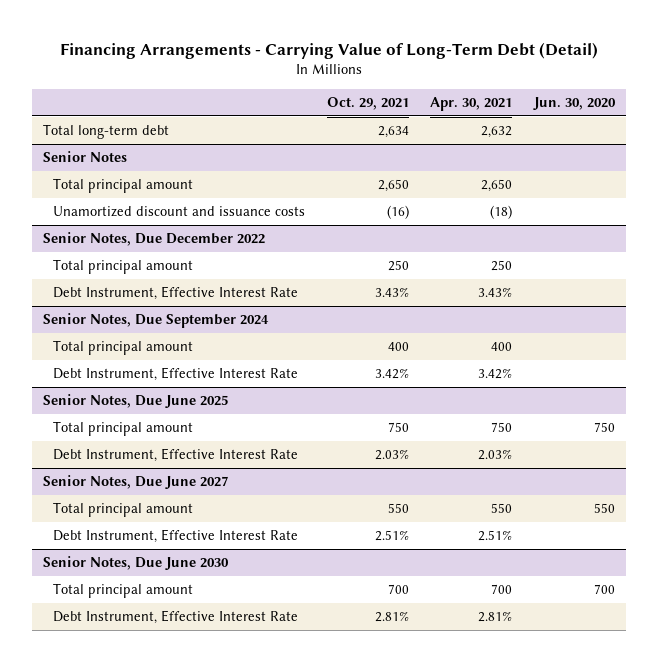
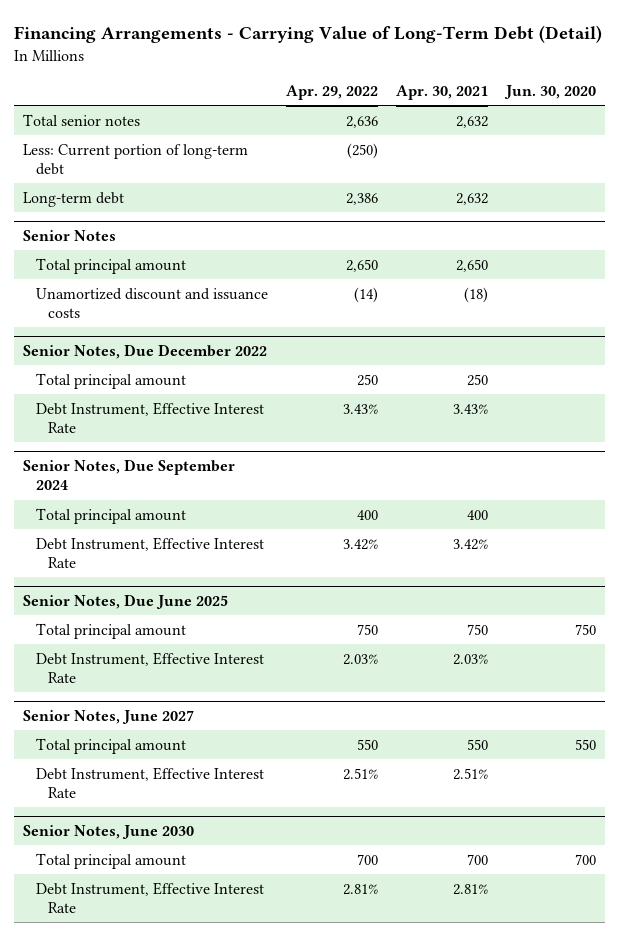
[326,97,409,111] Oct. 29, 2021 -> none
none -> [285,85,378,101] Apr. 29, 2022
none -> [23,113,141,126] Total senior notes
none -> [23,143,249,175] Less: Current portion of long-term debt
[42,124,169,140] Total long-term debt -> [23,191,125,207] Long-term debt
[42,475,228,490] Senior Notes, Due June 2027 -> [23,710,195,725] Senior Notes, June 2027
[42,556,229,571] Senior Notes, Due June 2030 -> [23,825,195,840] Senior Notes, June 2030

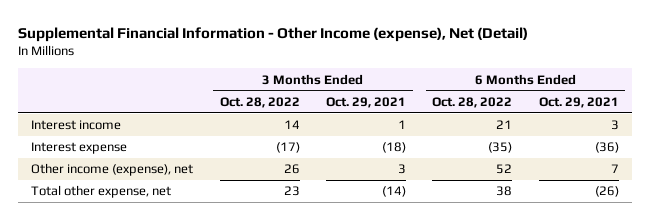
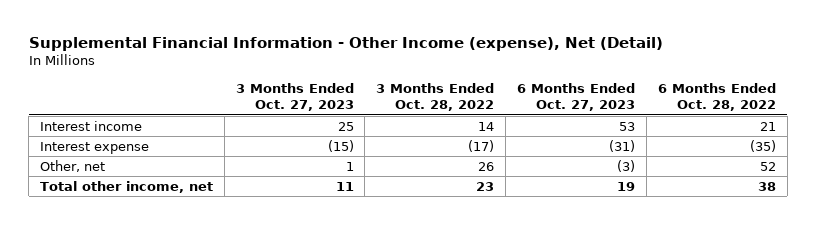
[326,96,407,108] Oct. 29, 2021 -> none
[538,96,619,108] Oct. 29, 2021 -> none
none -> [235,82,354,112] 3 Months Ended Oct. 27, 2023
none -> [517,82,636,112] 6 Months Ended Oct. 27, 2023
[31,163,194,177] Other income (expense), net -> [39,159,105,172] Other, net
[31,185,172,199] Total other expense, net -> [39,180,213,193] Total other income, net

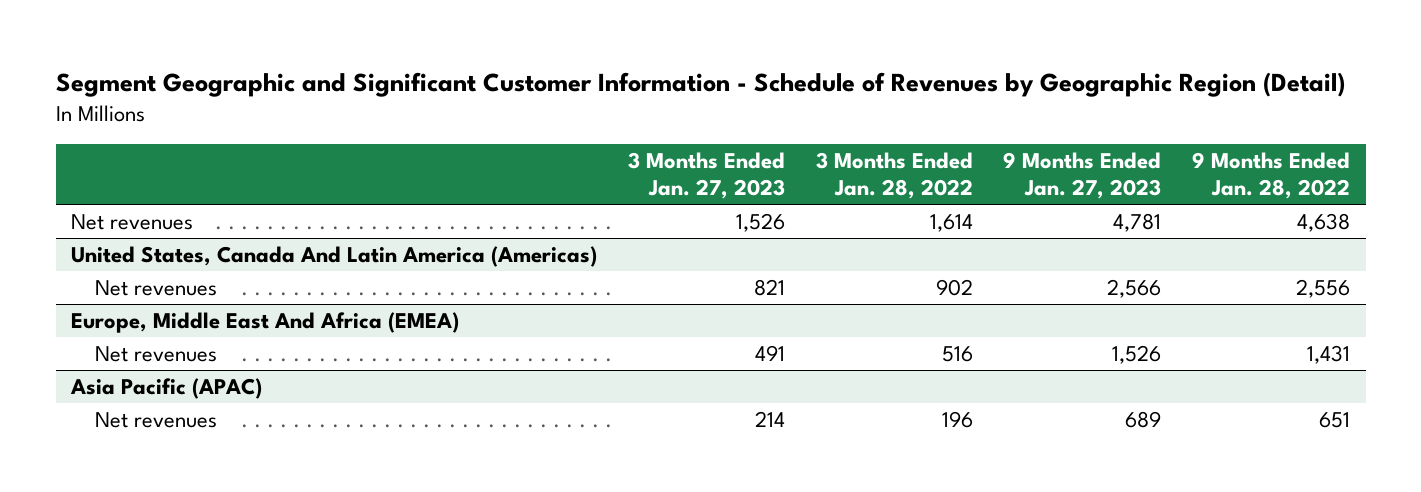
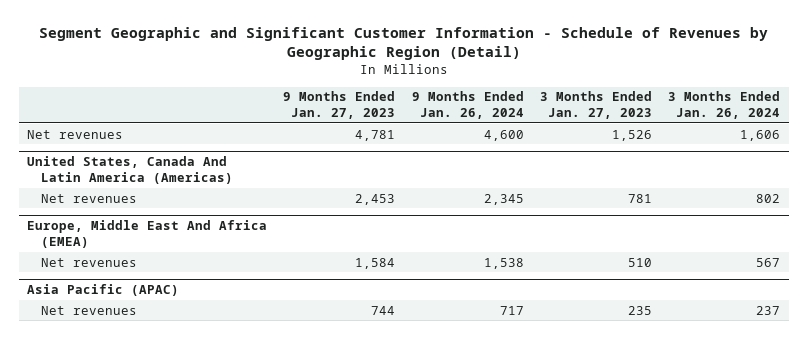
[815,151,973,199] 3 Months Ended Jan. 28, 2022 -> none
[1192,151,1351,199] 9 Months Ended Jan. 28, 2022 -> none
none -> [411,91,524,120] 9 Months Ended Jan. 26, 2024
none -> [668,91,781,120] 3 Months Ended Jan. 26, 2024
[753,279,785,297] 821 -> [627,193,652,203] 781
[1107,279,1162,299] 2,566 -> [355,193,396,205] 2,453
[754,345,785,362] 491 -> [627,257,652,267] 510
[1112,345,1162,365] 1,526 -> [355,257,396,269] 1,584
[754,411,785,428] 214 -> [627,305,652,315] 235
[1125,411,1162,429] 689 -> [371,305,396,315] 744

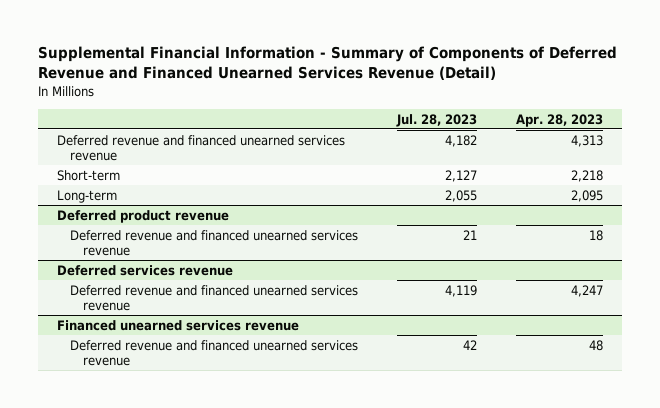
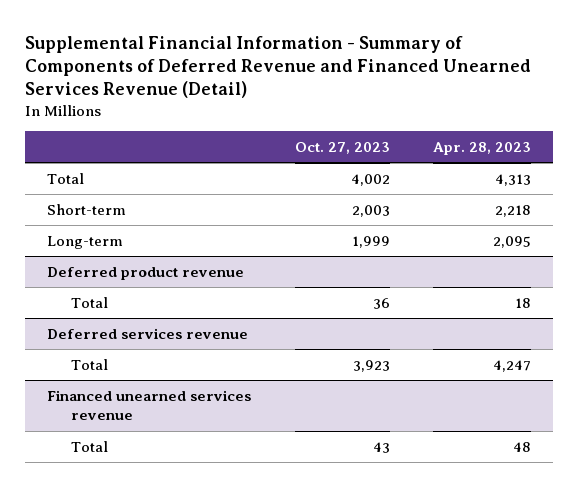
[396,113,478,127] Jul. 28, 2023 -> none
none -> [294,141,390,154] Oct. 27, 2023
[57,134,346,161] Deferred revenue and financed unearned services revenue -> [46,172,84,184] Total
[70,229,359,256] Deferred revenue and financed unearned services revenue -> [70,296,108,308] Total
[70,284,359,311] Deferred revenue and financed unearned services revenue -> [70,358,108,370] Total
[70,339,359,366] Deferred revenue and financed unearned services revenue -> [70,440,108,452] Total

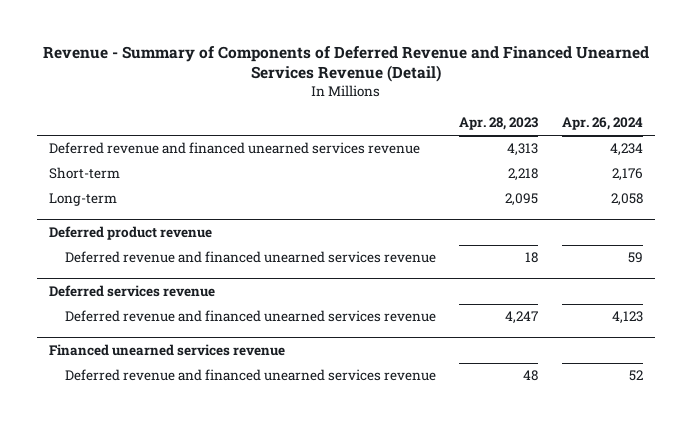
[25,35,532,99] Supplemental Financial Information - Summary of Components of Deferred Revenue and Financed Unearned Services Revenue (Detail) -> [42,45,649,83] Revenue - Summary of Components of Deferred Revenue and Financed Unearned Services Revenue (Detail)
[294,141,390,154] Oct. 27, 2023 -> none
none -> [561,117,643,131] Apr. 26, 2024
[46,172,84,184] Total -> [48,142,420,155] Deferred revenue and financed unearned services revenue
[70,296,108,308] Total -> [64,251,436,264] Deferred revenue and financed unearned services revenue
[70,358,108,370] Total -> [64,310,436,323] Deferred revenue and financed unearned services revenue
[70,440,108,452] Total -> [64,369,436,382] Deferred revenue and financed unearned services revenue

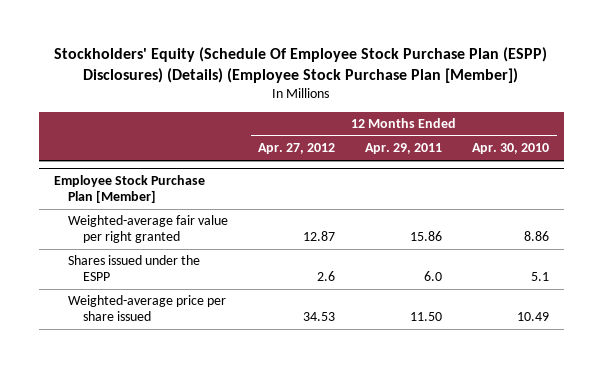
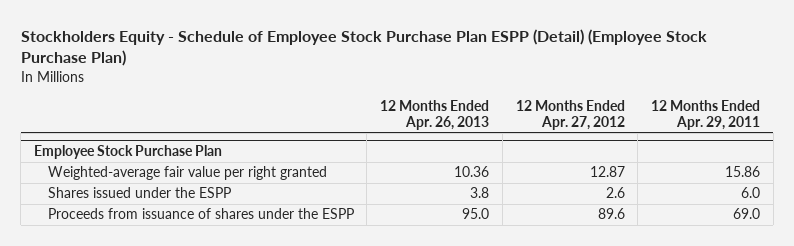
[54,47,548,84] Stockholders' Equity (Schedule Of Employee Stock Purchase Plan (ESPP) Disclosures) (Details) (Employee Stock Purchase Plan [Member]) -> [20,29,707,67] Stockholders Equity - Schedule of Employee Stock Purchase Plan ESPP (Detail) (Employee Stock Purchase Plan)
[472,143,550,155] Apr. 30, 2010 -> none
none -> [380,100,490,130] 12 Months Ended Apr. 26, 2013
[53,175,205,203] Employee Stock Purchase Plan [Member] -> [34,145,223,160] Employee Stock Purchase Plan
[68,295,227,322] Weighted-average price per share issued -> none
none -> [47,208,354,220] Proceeds from issuance of shares under the ESPP

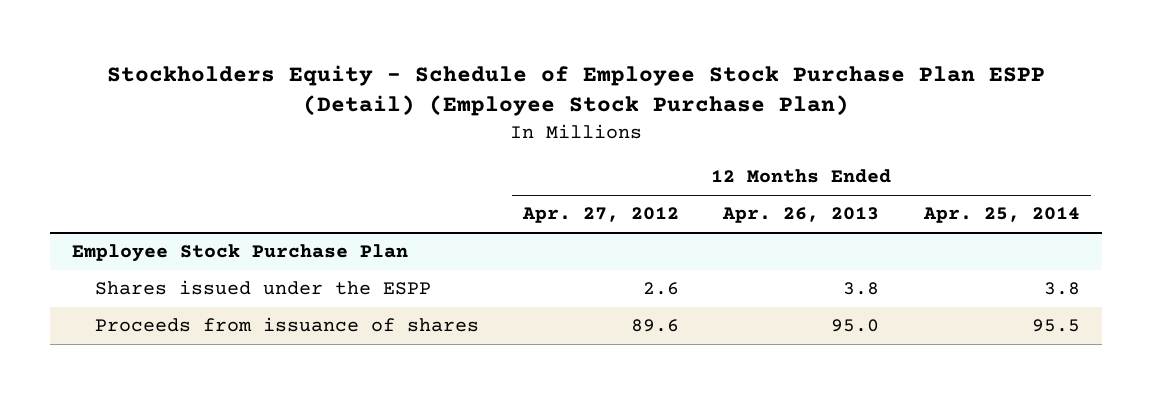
[651,100,761,130] 12 Months Ended Apr. 29, 2011 -> none
none -> [922,207,1080,224] Apr. 25, 2014
[47,166,327,181] Weighted-average fair value per right granted -> none
[47,208,354,220] Proceeds from issuance of shares under the ESPP -> [94,317,479,333] Proceeds from issuance of shares

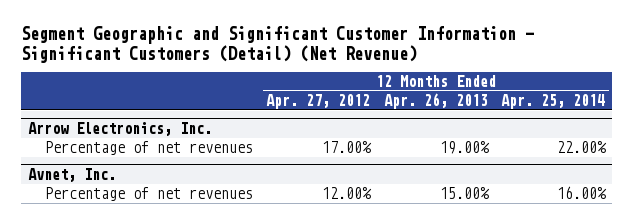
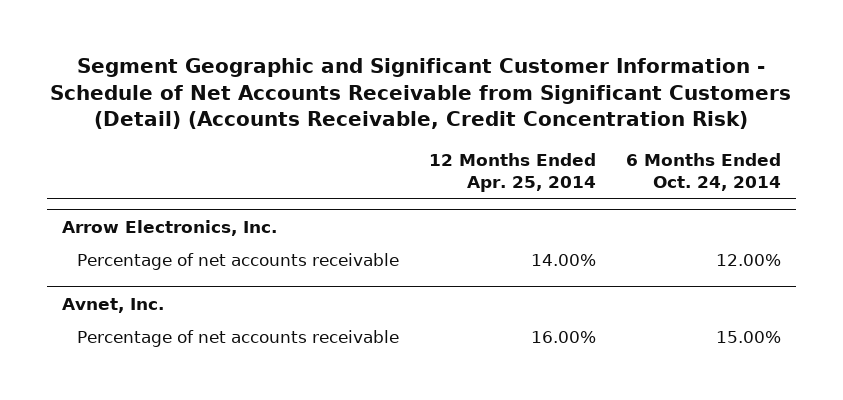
[21,26,535,63] Segment Geographic and Significant Customer Information - Significant Customers (Detail) (Net Revenue) -> [50,58,792,130] Segment Geographic and Significant Customer Information - Schedule of Net Accounts Receivable from Significant Customers (Detail) (Accounts Receivable, Credit Concentration Risk)
[266,94,371,110] Apr. 27, 2012 -> none
[383,93,488,110] Apr. 26, 2013 -> none
none -> [626,153,782,192] 6 Months Ended Oct. 24, 2014
[45,141,254,156] Percentage of net revenues -> [76,252,399,270] Percentage of net accounts receivable
[557,141,608,154] 22.00% -> [530,253,596,266] 14.00%
[45,187,254,202] Percentage of net revenues -> [76,329,399,347] Percentage of net accounts receivable

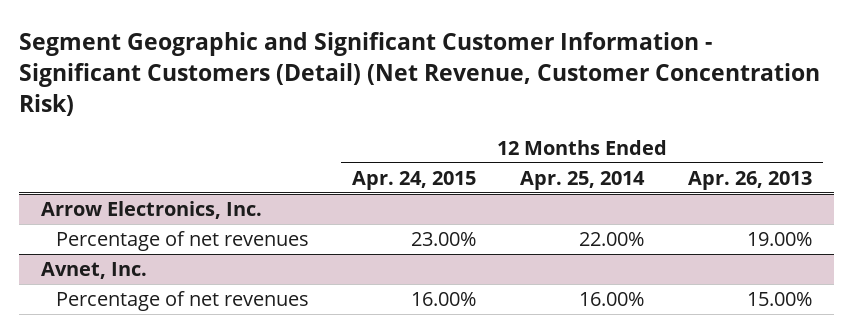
[50,58,792,130] Segment Geographic and Significant Customer Information - Schedule of Net Accounts Receivable from Significant Customers (Detail) (Accounts Receivable, Credit Concentration Risk) -> [18,32,820,117] Segment Geographic and Significant Customer Information - Significant Customers (Detail) (Net Revenue, Customer Concentration Risk)
[626,153,782,192] 6 Months Ended Oct. 24, 2014 -> none
none -> [352,170,477,190] Apr. 24, 2015
none -> [687,170,812,190] Apr. 26, 2013
[76,252,399,270] Percentage of net accounts receivable -> [55,231,309,252] Percentage of net revenues
[530,253,596,266] 14.00% -> [579,232,645,247] 22.00%
[76,329,399,347] Percentage of net accounts receivable -> [55,291,309,312] Percentage of net revenues

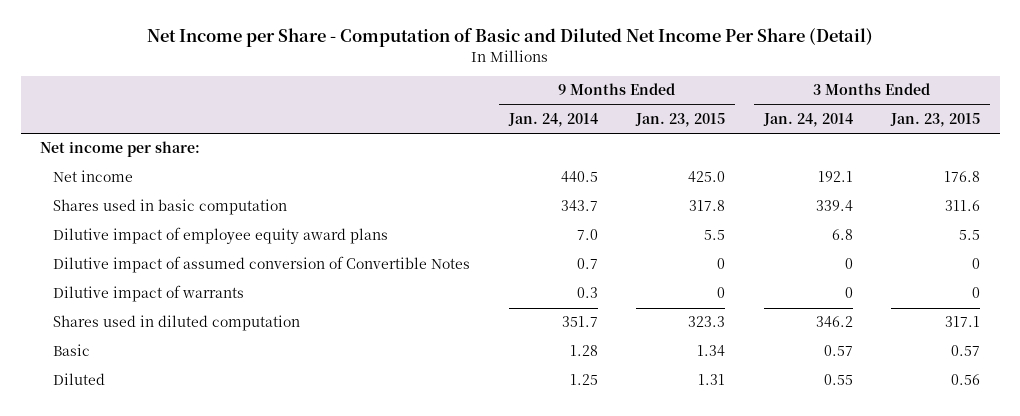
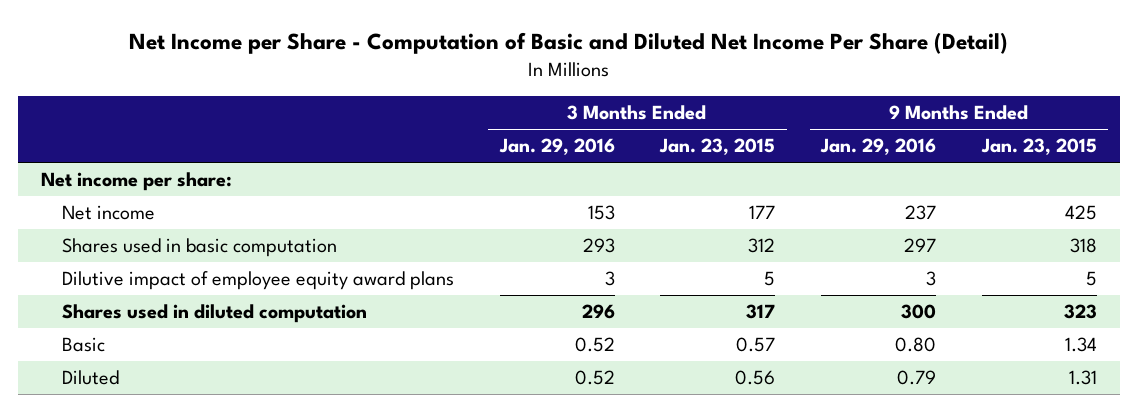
[507,112,598,127] Jan. 24, 2014 -> none
[762,112,853,127] Jan. 24, 2014 -> none
none -> [498,138,615,156] Jan. 29, 2016
none -> [820,138,937,156] Jan. 29, 2016
[53,256,471,274] Dilutive impact of assumed conversion of Convertible Notes -> none
[53,285,245,303] Dilutive impact of warrants -> none
[688,171,726,183] 425.0 -> [1064,205,1097,221] 425
[944,171,981,183] 176.8 -> [749,205,776,220] 177
[689,200,726,212] 317.8 -> [1069,238,1097,254] 318
[945,200,981,212] 311.6 -> [748,238,776,254] 312
[704,230,726,241] 5.5 -> [1085,271,1097,287] 5
[959,230,981,241] 5.5 -> [764,271,776,287] 5
[688,316,726,328] 323.3 -> [1063,304,1097,320] 323
[945,316,981,328] 317.1 -> [746,304,776,320] 317

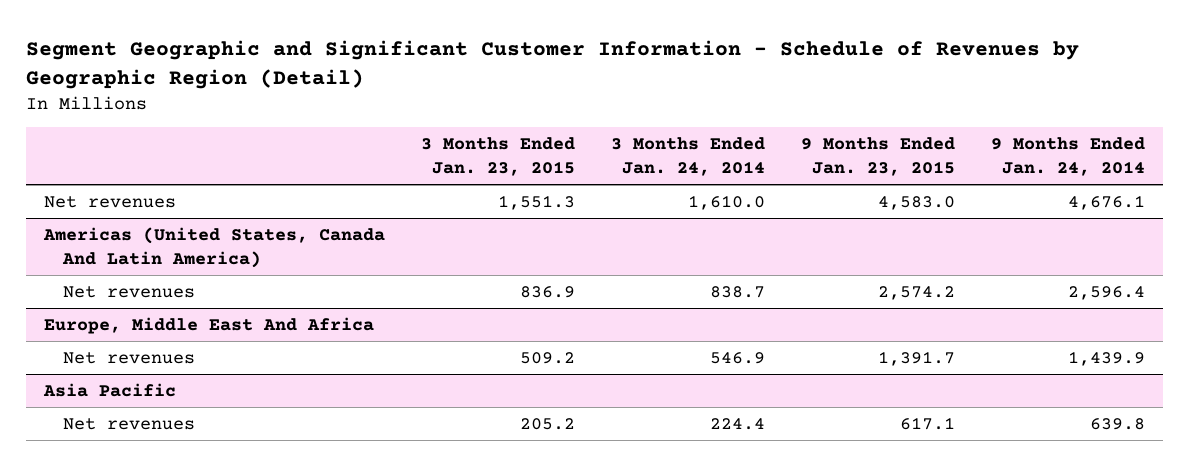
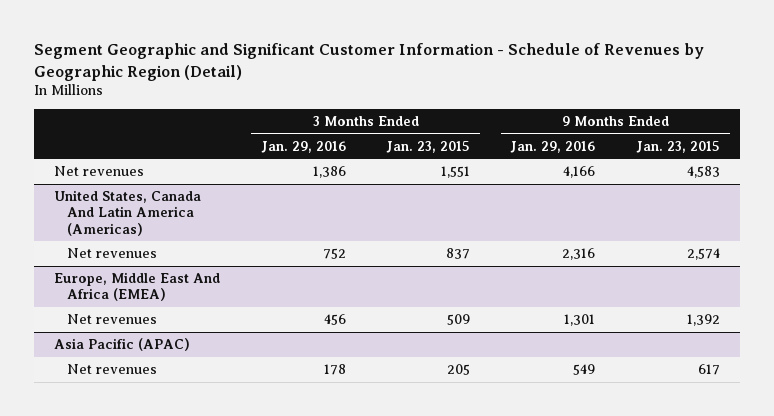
[611,137,766,176] 3 Months Ended Jan. 24, 2014 -> none
[991,137,1146,176] 9 Months Ended Jan. 24, 2014 -> none
none -> [260,140,346,153] Jan. 29, 2016
none -> [510,140,596,153] Jan. 29, 2016
[498,195,576,211] 1,551.3 -> [441,166,471,179] 1,551
[878,196,956,211] 4,583.0 -> [686,166,720,179] 4,583
[43,227,386,268] Americas (United States, Canada And Latin America) -> [54,190,202,236] United States, Canada And Latin America (Americas)
[520,286,576,299] 836.9 -> [446,248,471,260] 837
[878,286,956,301] 2,574.2 -> [686,248,720,261] 2,574
[44,317,375,335] Europe, Middle East And Africa -> [54,272,221,302] Europe, Middle East And Africa (EMEA)
[520,352,576,365] 509.2 -> [447,314,471,326] 509
[878,351,956,367] 1,391.7 -> [686,314,720,327] 1,392
[43,383,177,398] Asia Pacific -> [54,338,191,352] Asia Pacific (APAC)
[520,418,576,431] 205.2 -> [447,364,471,376] 205
[900,417,956,431] 617.1 -> [697,364,720,376] 617

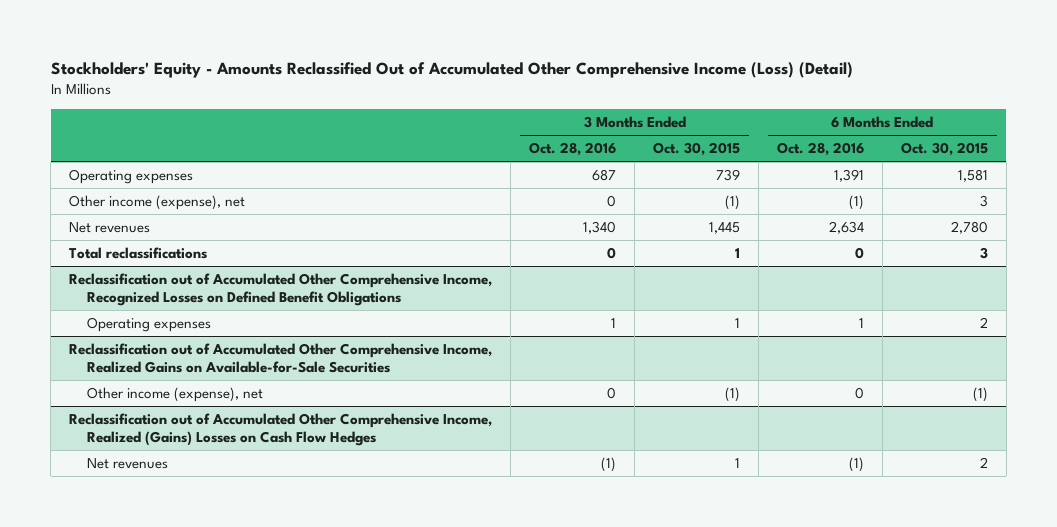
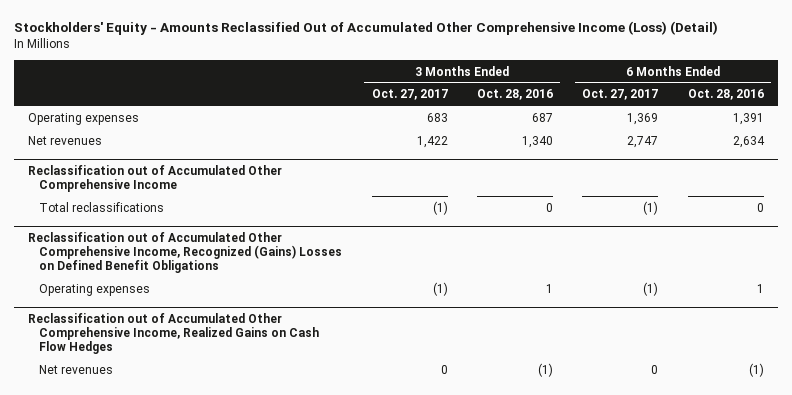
[653,141,741,156] Oct. 30, 2015 -> none
[900,141,988,156] Oct. 30, 2015 -> none
none -> [371,89,448,101] Oct. 27, 2017
none -> [582,89,659,101] Oct. 27, 2017
[69,194,246,210] Other income (expense), net -> none
none -> [28,164,283,192] Reclassification out of Accumulated Other Comprehensive Income
[69,272,493,306] Reclassification out of Accumulated Other Comprehensive Income, Recognized Losses on Defined Benefit Obligations -> [28,231,343,273] Reclassification out of Accumulated Other Comprehensive Income, Recognized (Gains) Losses on Defined Benefit Obligations
[69,342,493,373] Reclassification out of Accumulated Other Comprehensive Income, Realized Gains on Available-for-Sale Securities -> none
[87,386,264,402] Other income (expense), net -> none
[69,412,493,446] Reclassification out of Accumulated Other Comprehensive Income, Realized (Gains) Losses on Cash Flow Hedges -> [28,312,320,354] Reclassification out of Accumulated Other Comprehensive Income, Realized Gains on Cash Flow Hedges

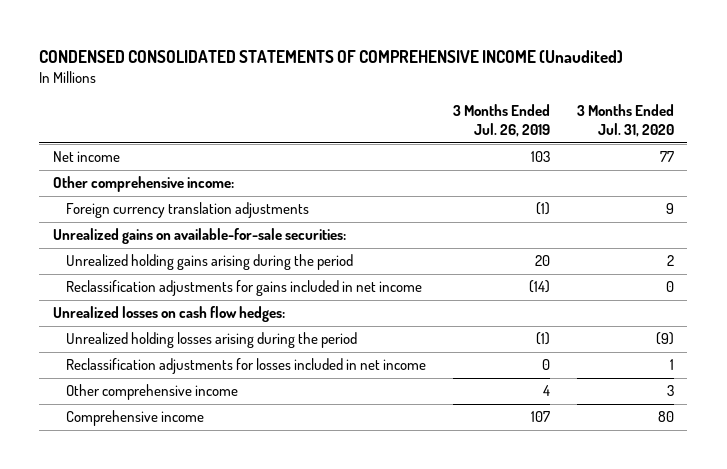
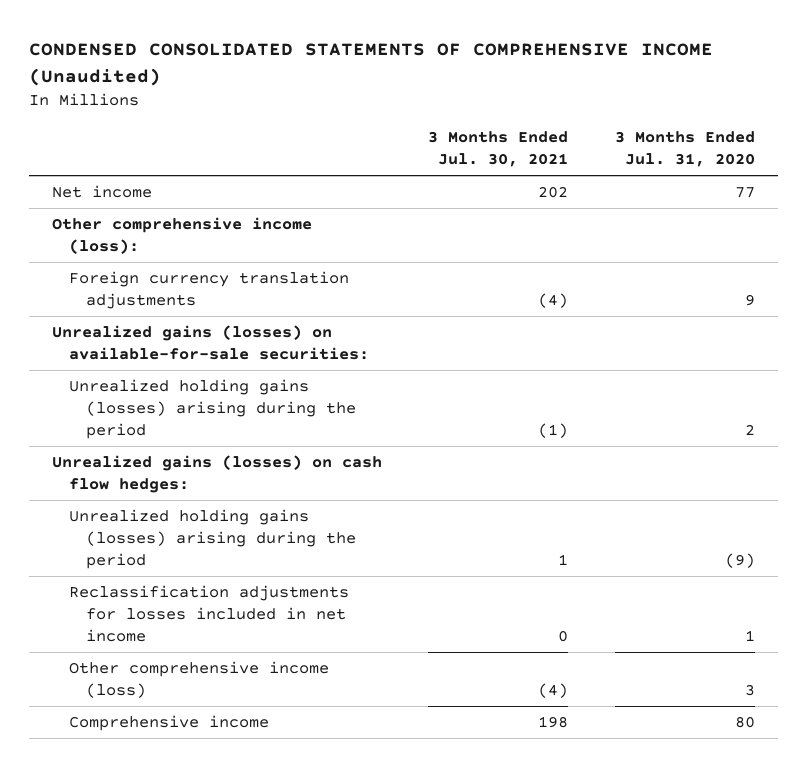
[452,104,550,138] 3 Months Ended Jul. 26, 2019 -> none
none -> [428,131,569,168] 3 Months Ended Jul. 30, 2021
[52,176,234,193] Other comprehensive income: -> [52,216,313,254] Other comprehensive income (loss):
[66,280,423,297] Reclassification adjustments for gains included in net income -> none
[52,228,346,245] Unrealized gains on available-for-sale securities: -> [52,324,370,360] Unrealized gains (losses) on available-for-sale securities:
[66,254,354,271] Unrealized holding gains arising during the period -> [69,378,356,439] Unrealized holding gains (losses) arising during the period
[52,306,285,323] Unrealized losses on cash flow hedges: -> [52,454,383,493] Unrealized gains (losses) on cash flow hedges:
[66,332,358,349] Unrealized holding losses arising during the period -> [69,508,356,569] Unrealized holding gains (losses) arising during the period
[66,384,239,401] Other comprehensive income -> [69,660,330,698] Other comprehensive income (loss)

